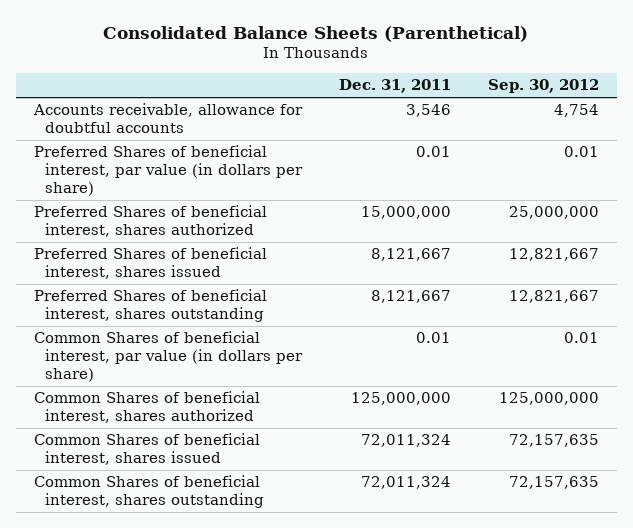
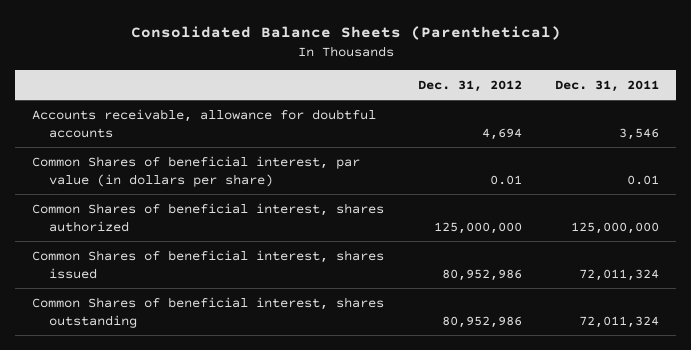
[487,79,599,94] Sep. 30, 2012 -> none
none -> [417,79,522,92] Dec. 31, 2012
[34,145,303,197] Preferred Shares of beneficial interest, par value (in dollars per share) -> none
[34,205,268,238] Preferred Shares of beneficial interest, shares authorized -> none
[34,247,268,280] Preferred Shares of beneficial interest, shares issued -> none
[34,289,268,323] Preferred Shares of beneficial interest, shares outstanding -> none

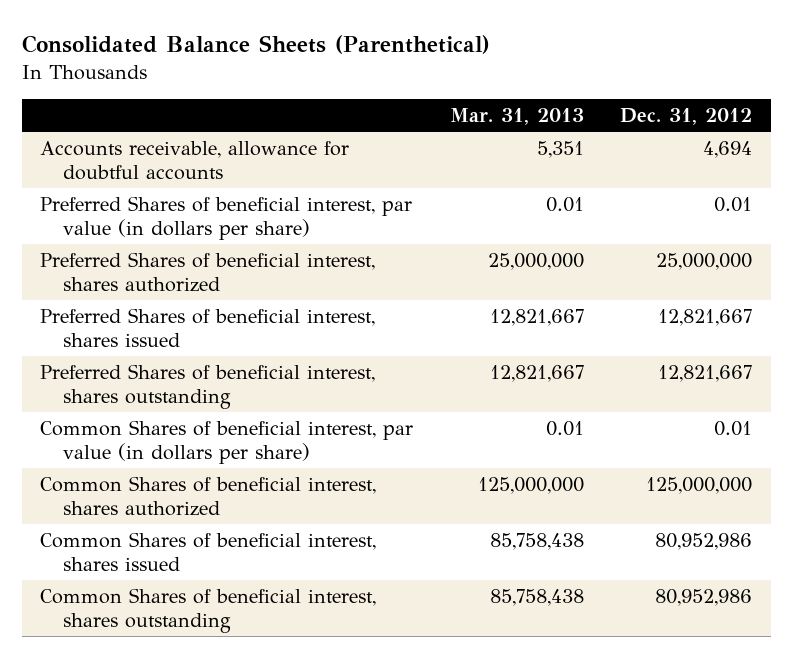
[555,79,660,92] Dec. 31, 2011 -> none
none -> [449,108,584,126] Mar. 31, 2013
none -> [39,195,412,240] Preferred Shares of beneficial interest, par value (in dollars per share)
none -> [39,251,375,292] Preferred Shares of beneficial interest, shares authorized
none -> [39,307,375,347] Preferred Shares of beneficial interest, shares issued
none -> [39,363,375,409] Preferred Shares of beneficial interest, shares outstanding

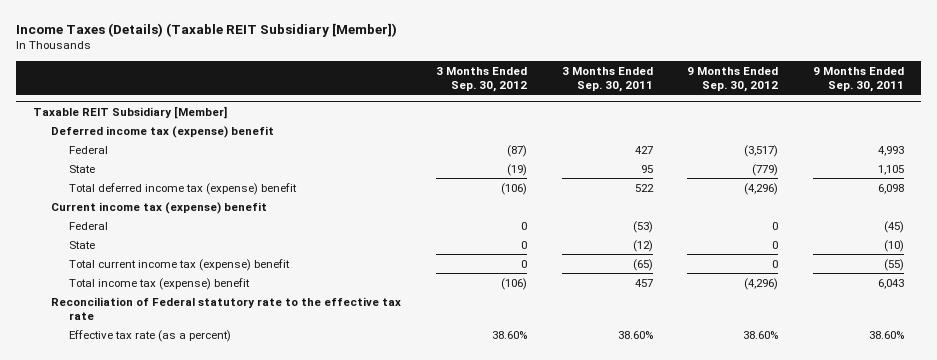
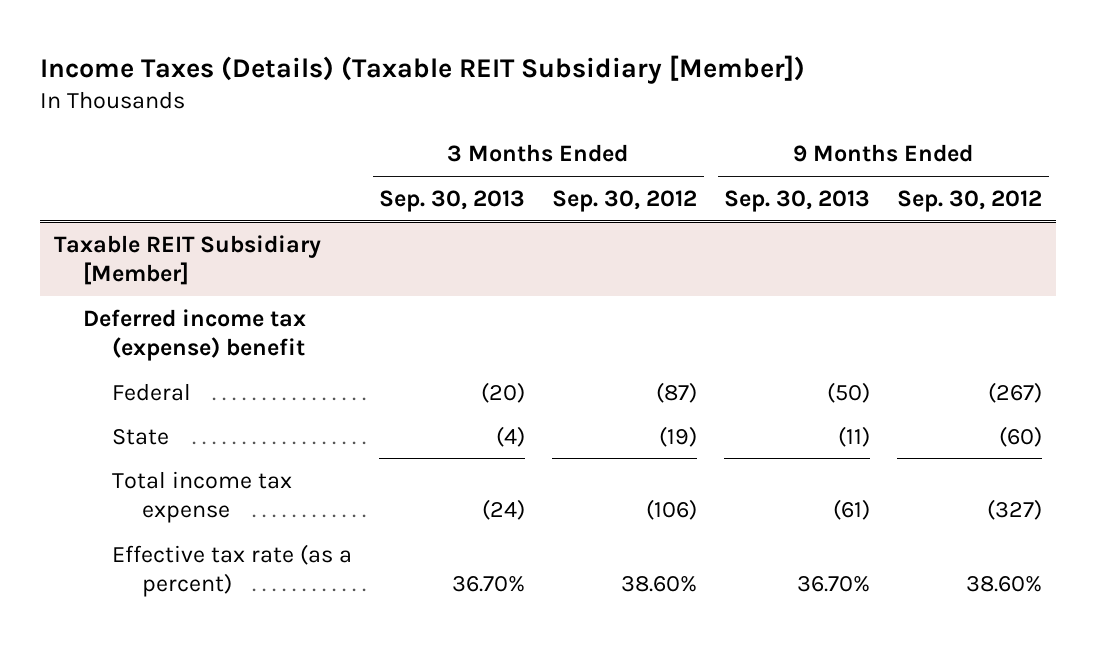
[561,66,653,92] 3 Months Ended Sep. 30, 2011 -> none
[812,66,904,92] 9 Months Ended Sep. 30, 2011 -> none
none -> [379,189,526,212] Sep. 30, 2013
none -> [724,189,871,212] Sep. 30, 2013
[69,182,298,195] Total deferred income tax (expense) benefit -> none
[51,201,268,214] Current income tax (expense) benefit -> none
[69,221,109,230] Federal -> none
[69,240,96,249] State -> none
[69,258,291,271] Total current income tax (expense) benefit -> none
[51,296,402,320] Reconciliation of Federal statutory rate to the effective tax rate -> none
[744,144,779,157] (3,517) -> [988,381,1043,403] (267)
[752,163,779,176] (779) -> [999,425,1043,447] (60)
[69,277,251,290] Total income tax (expense) benefit -> [112,470,293,524] Total income tax expense
[744,277,779,290] (4,296) -> [987,499,1043,521] (327)

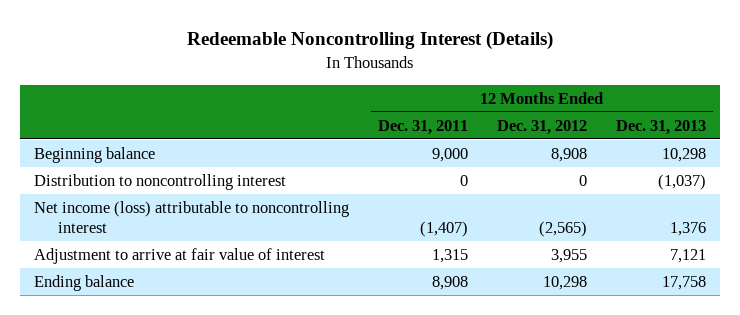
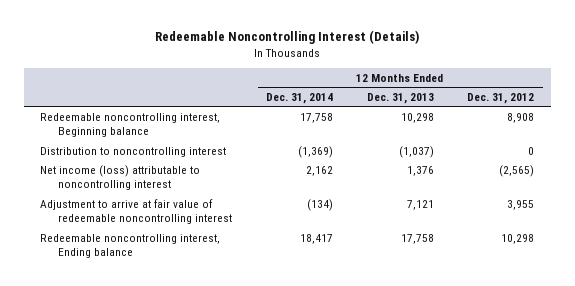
[377,119,468,135] Dec. 31, 2011 -> none
none -> [265,92,333,104] Dec. 31, 2014
[33,146,155,163] Beginning balance -> [40,112,221,138] Redeemable noncontrolling interest, Beginning balance
[33,247,325,264] Adjustment to arrive at fair value of interest -> [40,198,233,225] Adjustment to arrive at fair value of redeemable noncontrolling interest
[33,274,134,291] Ending balance -> [40,233,221,259] Redeemable noncontrolling interest, Ending balance

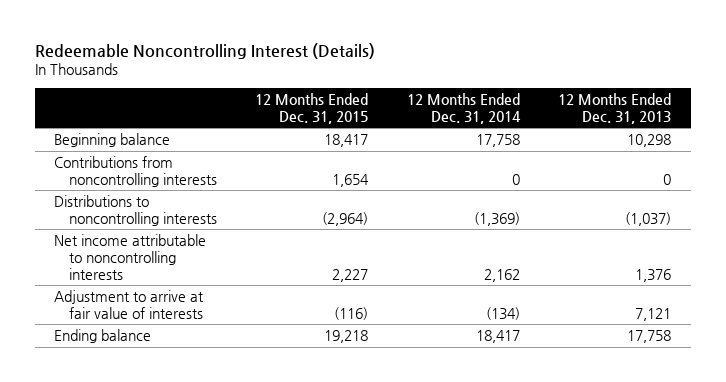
[467,92,535,104] Dec. 31, 2012 -> none
none -> [255,92,369,124] 12 Months Ended Dec. 31, 2015
[40,112,221,138] Redeemable noncontrolling interest, Beginning balance -> [54,133,171,148] Beginning balance
none -> [54,156,217,187] Contributions from noncontrolling interests
[40,146,227,157] Distribution to noncontrolling interest -> [54,195,217,226] Distributions to noncontrolling interests
[40,164,201,191] Net income (loss) attributable to noncontrolling interest -> [54,234,207,280] Net income attributable to noncontrolling interests
[40,198,233,225] Adjustment to arrive at fair value of redeemable noncontrolling interest -> [54,290,205,319] Adjustment to arrive at fair value of interests
[40,233,221,259] Redeemable noncontrolling interest, Ending balance -> [54,329,152,344] Ending balance

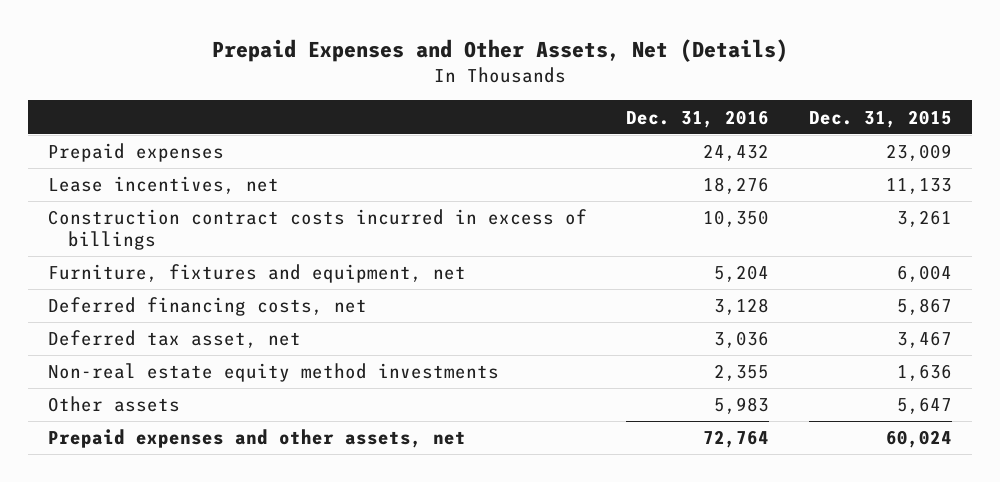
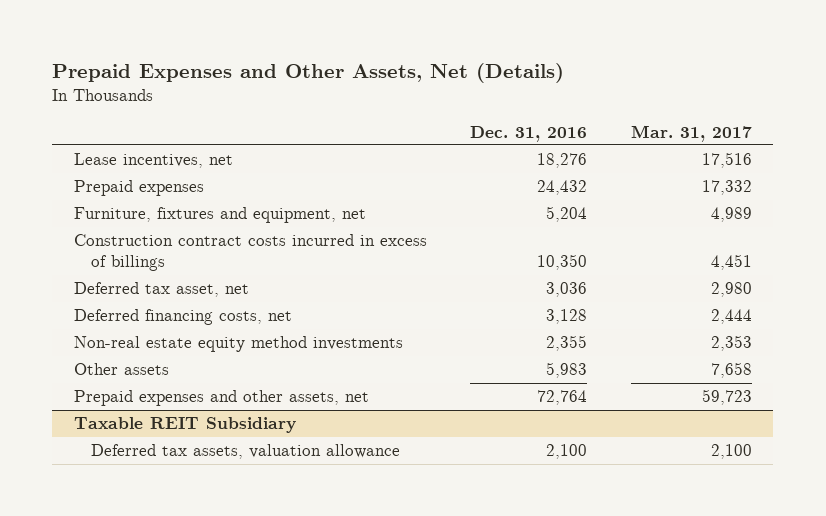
[809,109,953,128] Dec. 31, 2015 -> none
none -> [630,124,752,142] Mar. 31, 2017
[47,143,224,163] Prepaid expenses -> [73,180,204,197] Prepaid expenses
[47,209,587,251] Construction contract costs incurred in excess of billings -> [73,234,427,272] Construction contract costs incurred in excess of billings
[47,297,367,317] Deferred financing costs, net -> [73,309,292,326] Deferred financing costs, net
none -> [73,417,296,434] Taxable REIT Subsidiary
none -> [90,444,400,460] Deferred tax assets, valuation allowance

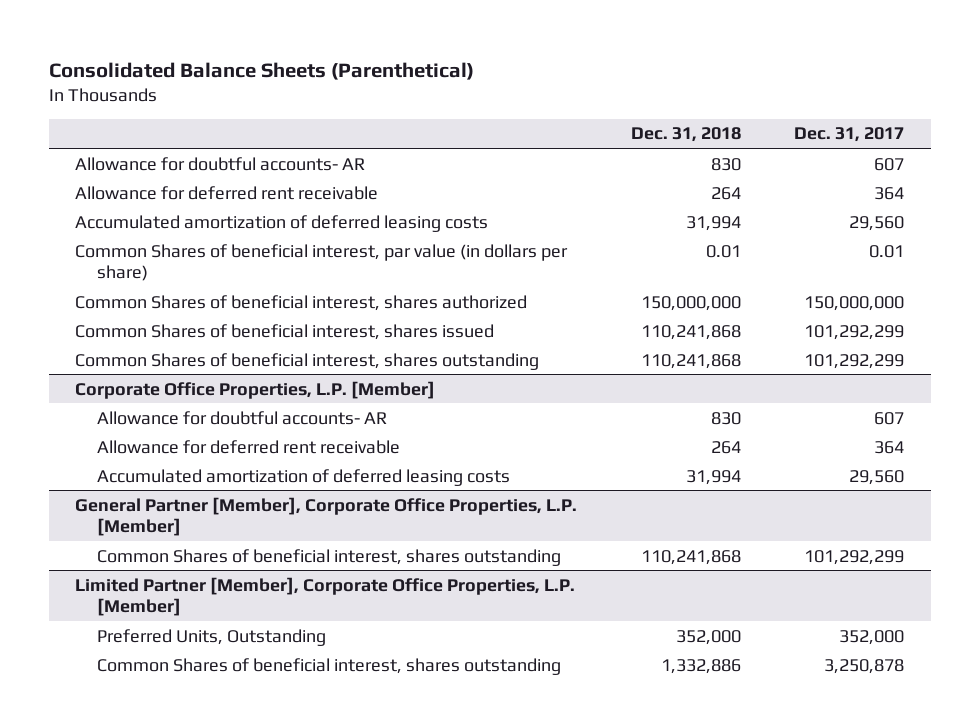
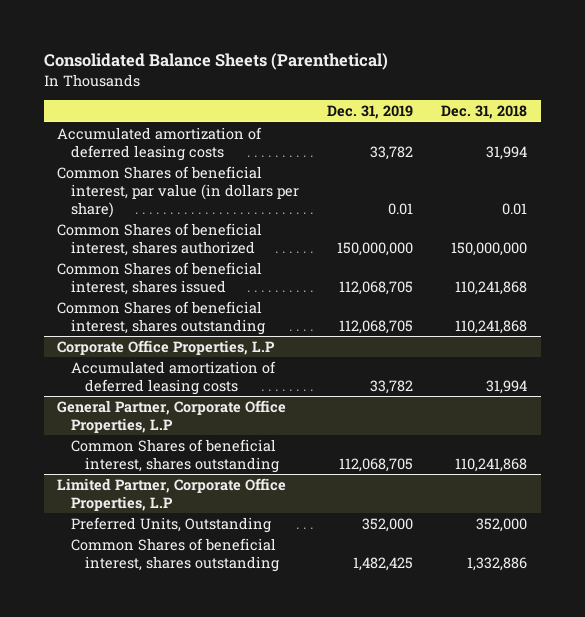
[793,127,904,143] Dec. 31, 2017 -> none
none -> [327,105,414,120] Dec. 31, 2019
[75,156,366,171] Allowance for doubtful accounts- AR -> none
[75,185,379,200] Allowance for deferred rent receivable -> none
[96,410,387,425] Allowance for doubtful accounts- AR -> none
[96,439,400,454] Allowance for deferred rent receivable -> none
[75,380,436,399] Corporate Office Properties, L.P. [Member] -> [57,339,276,355] Corporate Office Properties, L.P
[75,496,578,537] General Partner [Member], Corporate Office Properties, L.P. [Member] -> [57,399,287,433] General Partner, Corporate Office Properties, L.P
[75,576,576,617] Limited Partner [Member], Corporate Office Properties, L.P. [Member] -> [57,477,287,511] Limited Partner, Corporate Office Properties, L.P

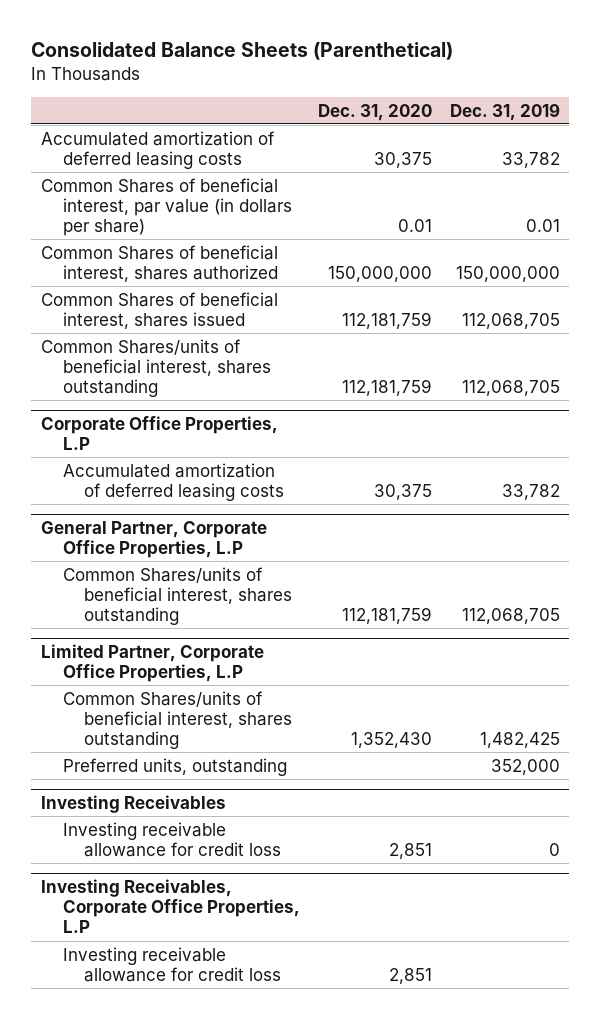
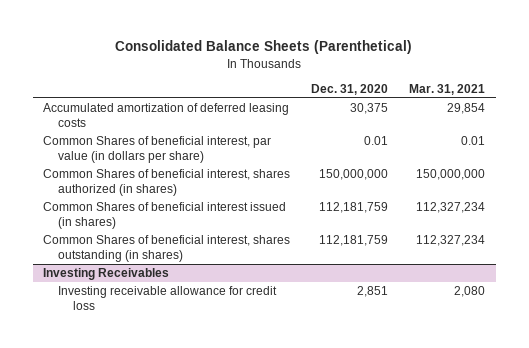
[450,102,561,121] Dec. 31, 2019 -> none
none -> [409,83,486,95] Mar. 31, 2021
[40,415,278,450] Corporate Office Properties, L.P -> none
[62,462,285,501] Accumulated amortization of deferred leasing costs -> none
[40,520,267,558] General Partner, Corporate Office Properties, L.P -> none
[62,566,293,626] Common Shares/units of beneficial interest, shares outstanding -> none
[40,643,264,682] Limited Partner, Corporate Office Properties, L.P -> none
[62,690,293,750] Common Shares/units of beneficial interest, shares outstanding -> none
[62,757,287,776] Preferred units, outstanding -> none
[40,244,278,282] Common Shares of beneficial interest, shares authorized -> [43,169,291,197] Common Shares of beneficial interest, shares authorized (in shares)
[40,291,278,329] Common Shares of beneficial interest, shares issued -> [43,202,287,230] Common Shares of beneficial interest issued (in shares)
[40,338,271,398] Common Shares/units of beneficial interest, shares outstanding -> [43,235,291,263] Common Shares of beneficial interest, shares outstanding (in shares)
[40,878,300,934] Investing Receivables, Corporate Office Properties, L.P -> none
[62,946,282,982] Investing receivable allowance for credit loss -> none

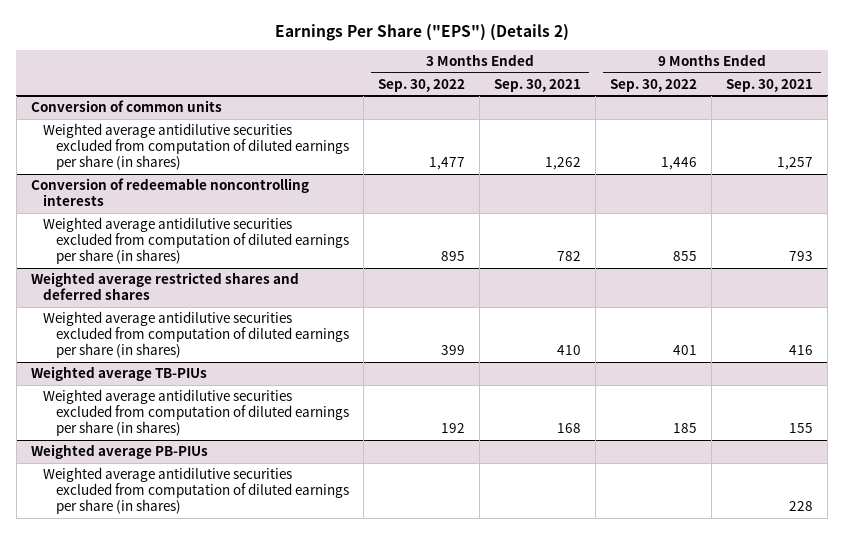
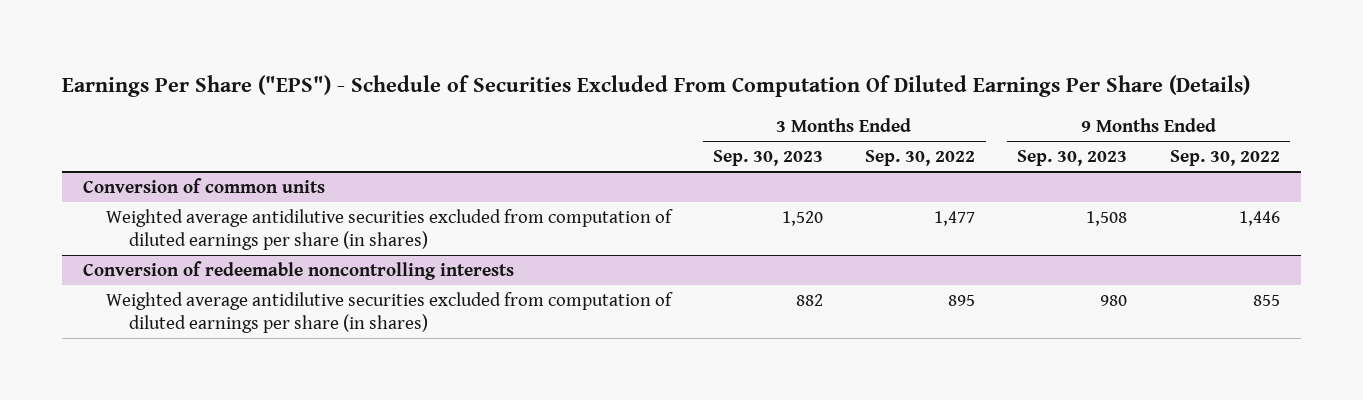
[275,23,570,41] Earnings Per Share ("EPS") (Details 2) -> [62,75,1251,98] Earnings Per Share ("EPS") - Schedule of Securities Excluded From Computation Of Diluted Earnings Per Share (Details)
[494,78,582,92] Sep. 30, 2021 -> none
[726,78,814,92] Sep. 30, 2021 -> none
none -> [713,150,824,167] Sep. 30, 2023
none -> [1017,150,1128,167] Sep. 30, 2023
[30,272,299,301] Weighted average restricted shares and deferred shares -> none
[43,311,350,359] Weighted average antidilutive securities excluded from computation of diluted earnings per share (in shares) -> none
[30,366,207,382] Weighted average TB-PIUs -> none
[43,389,350,437] Weighted average antidilutive securities excluded from computation of diluted earnings per share (in shares) -> none
[30,444,208,460] Weighted average PB-PIUs -> none
[43,467,350,515] Weighted average antidilutive securities excluded from computation of diluted earnings per share (in shares) -> none

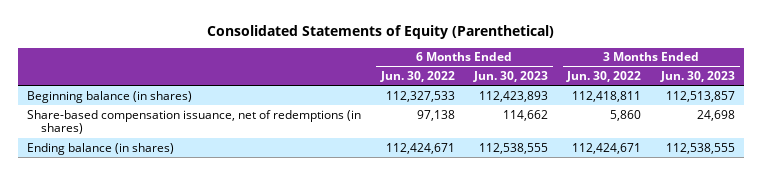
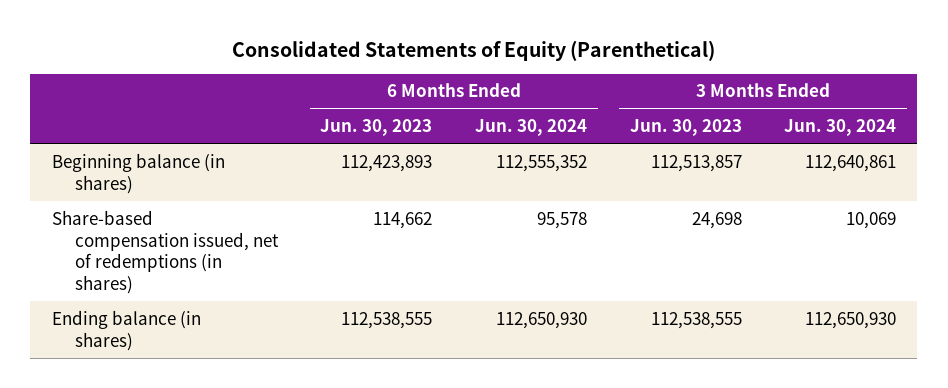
[379,71,455,83] Jun. 30, 2022 -> none
[566,71,642,83] Jun. 30, 2022 -> none
none -> [474,119,587,137] Jun. 30, 2024
none -> [784,119,897,137] Jun. 30, 2024
[27,109,362,135] Share-based compensation issuance, net of redemptions (in shares) -> [51,209,279,295] Share-based compensation issued, net of redemptions (in shares)

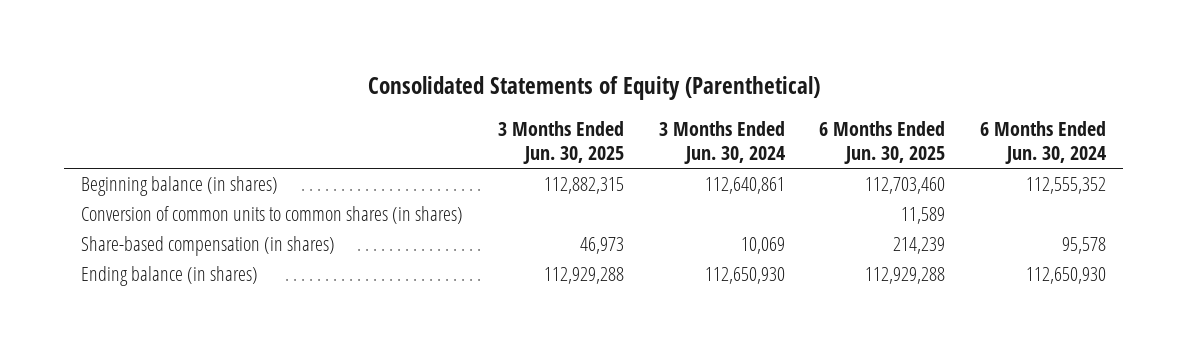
[320,119,433,137] Jun. 30, 2023 -> none
[629,119,742,137] Jun. 30, 2023 -> none
none -> [497,121,624,165] 3 Months Ended Jun. 30, 2025
none -> [819,121,946,165] 6 Months Ended Jun. 30, 2025
none -> [81,206,464,225] Conversion of common units to common shares (in shares)
[51,209,279,295] Share-based compensation issued, net of redemptions (in shares) -> [81,236,336,257] Share-based compensation (in shares)

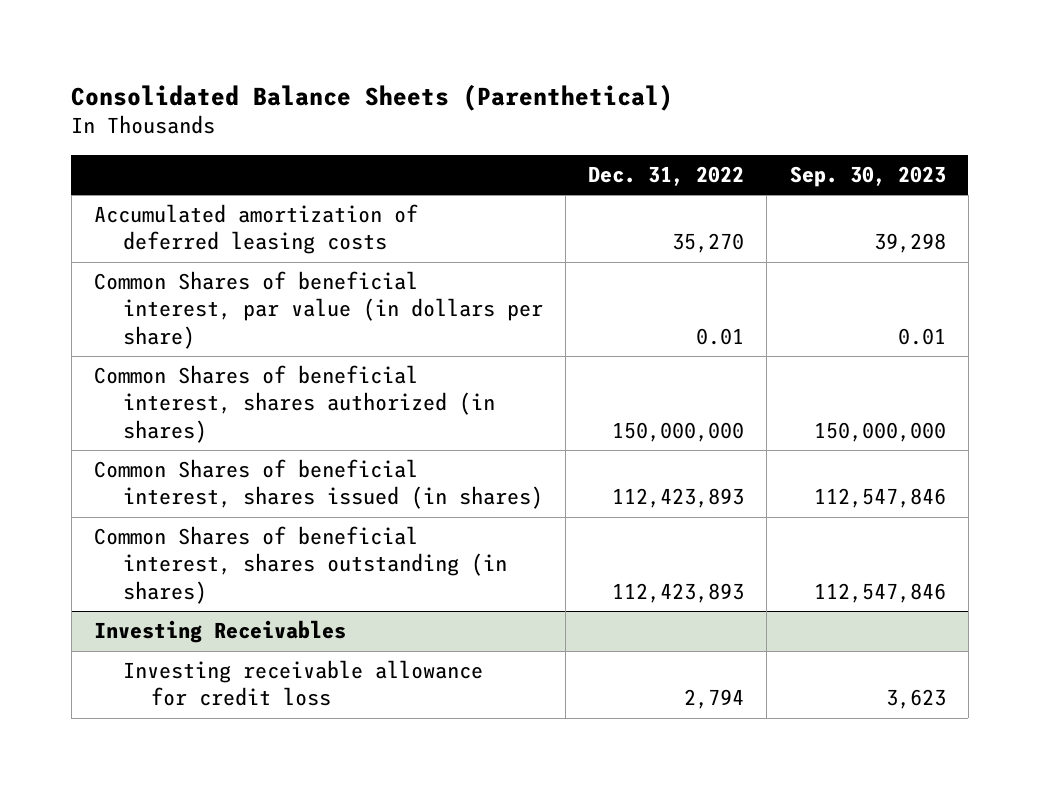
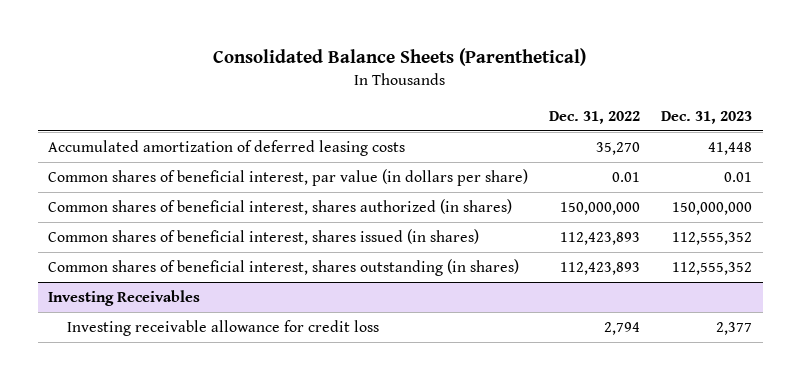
[789,165,946,187] Sep. 30, 2023 -> none
none -> [661,110,753,124] Dec. 31, 2023
[94,271,543,349] Common Shares of beneficial interest, par value (in dollars per share) -> [48,169,529,187] Common shares of beneficial interest, par value (in dollars per share)
[94,365,495,443] Common Shares of beneficial interest, shares authorized (in shares) -> [48,199,513,216] Common shares of beneficial interest, shares authorized (in shares)
[94,459,543,510] Common Shares of beneficial interest, shares issued (in shares) -> [48,229,480,246] Common shares of beneficial interest, shares issued (in shares)
[94,526,507,604] Common Shares of beneficial interest, shares outstanding (in shares) -> [48,259,520,277] Common shares of beneficial interest, shares outstanding (in shares)

